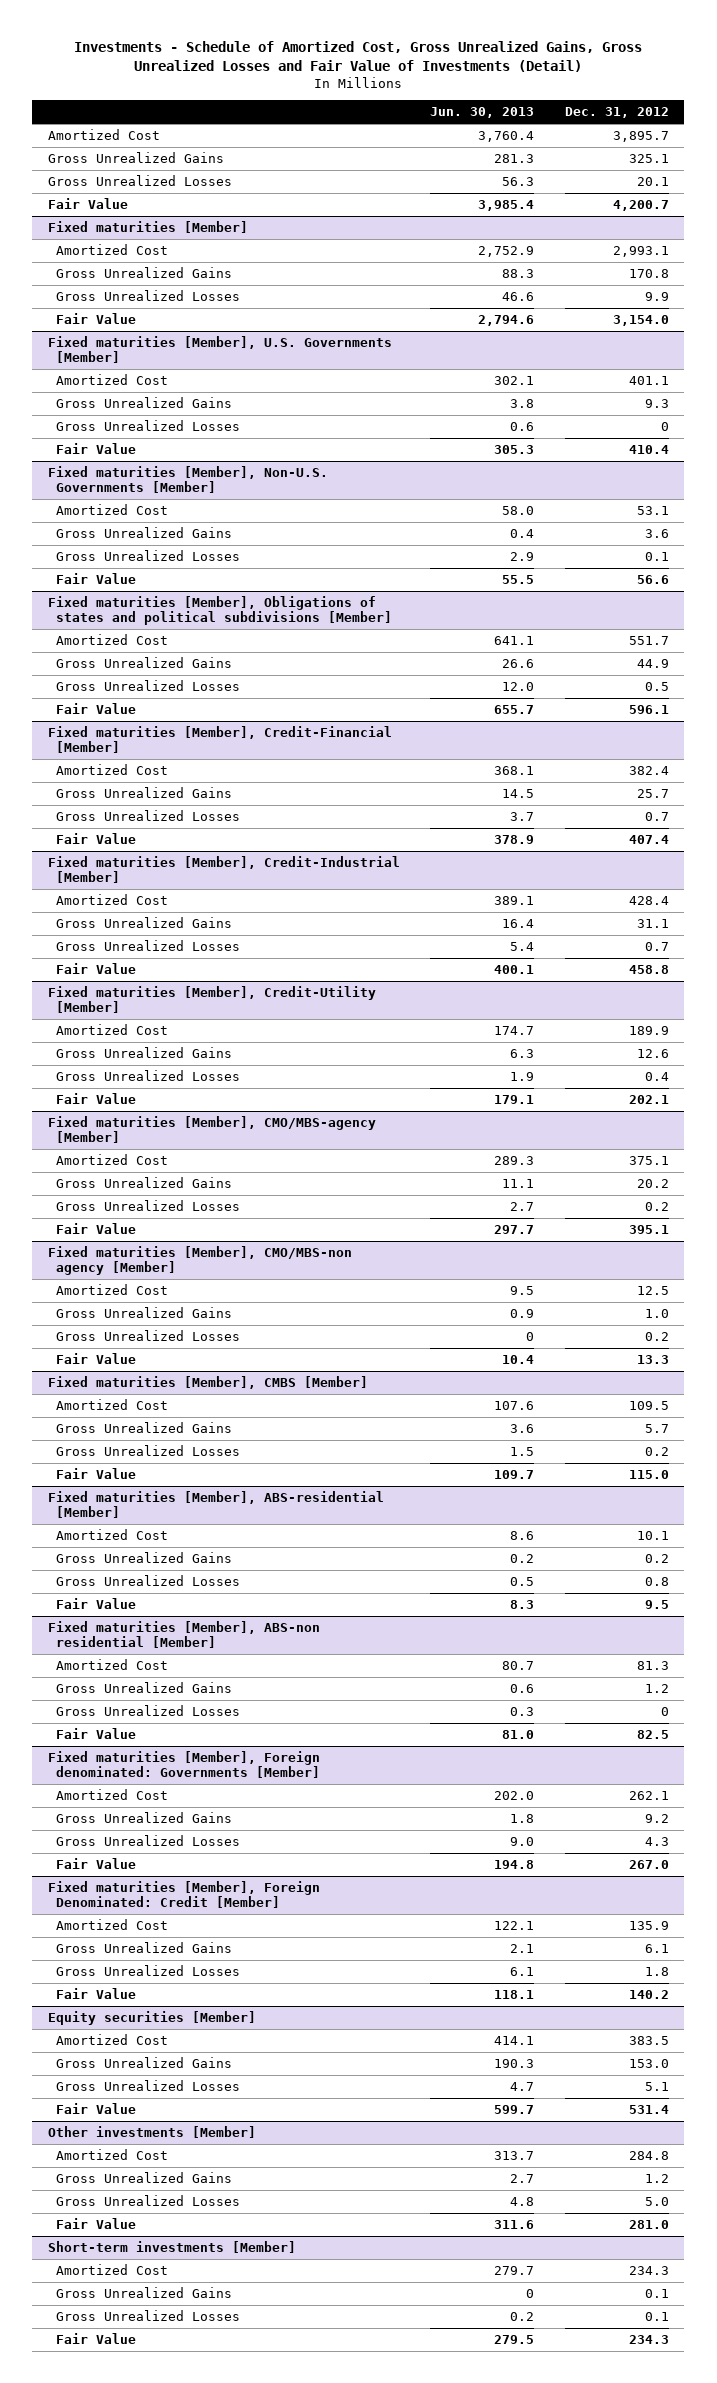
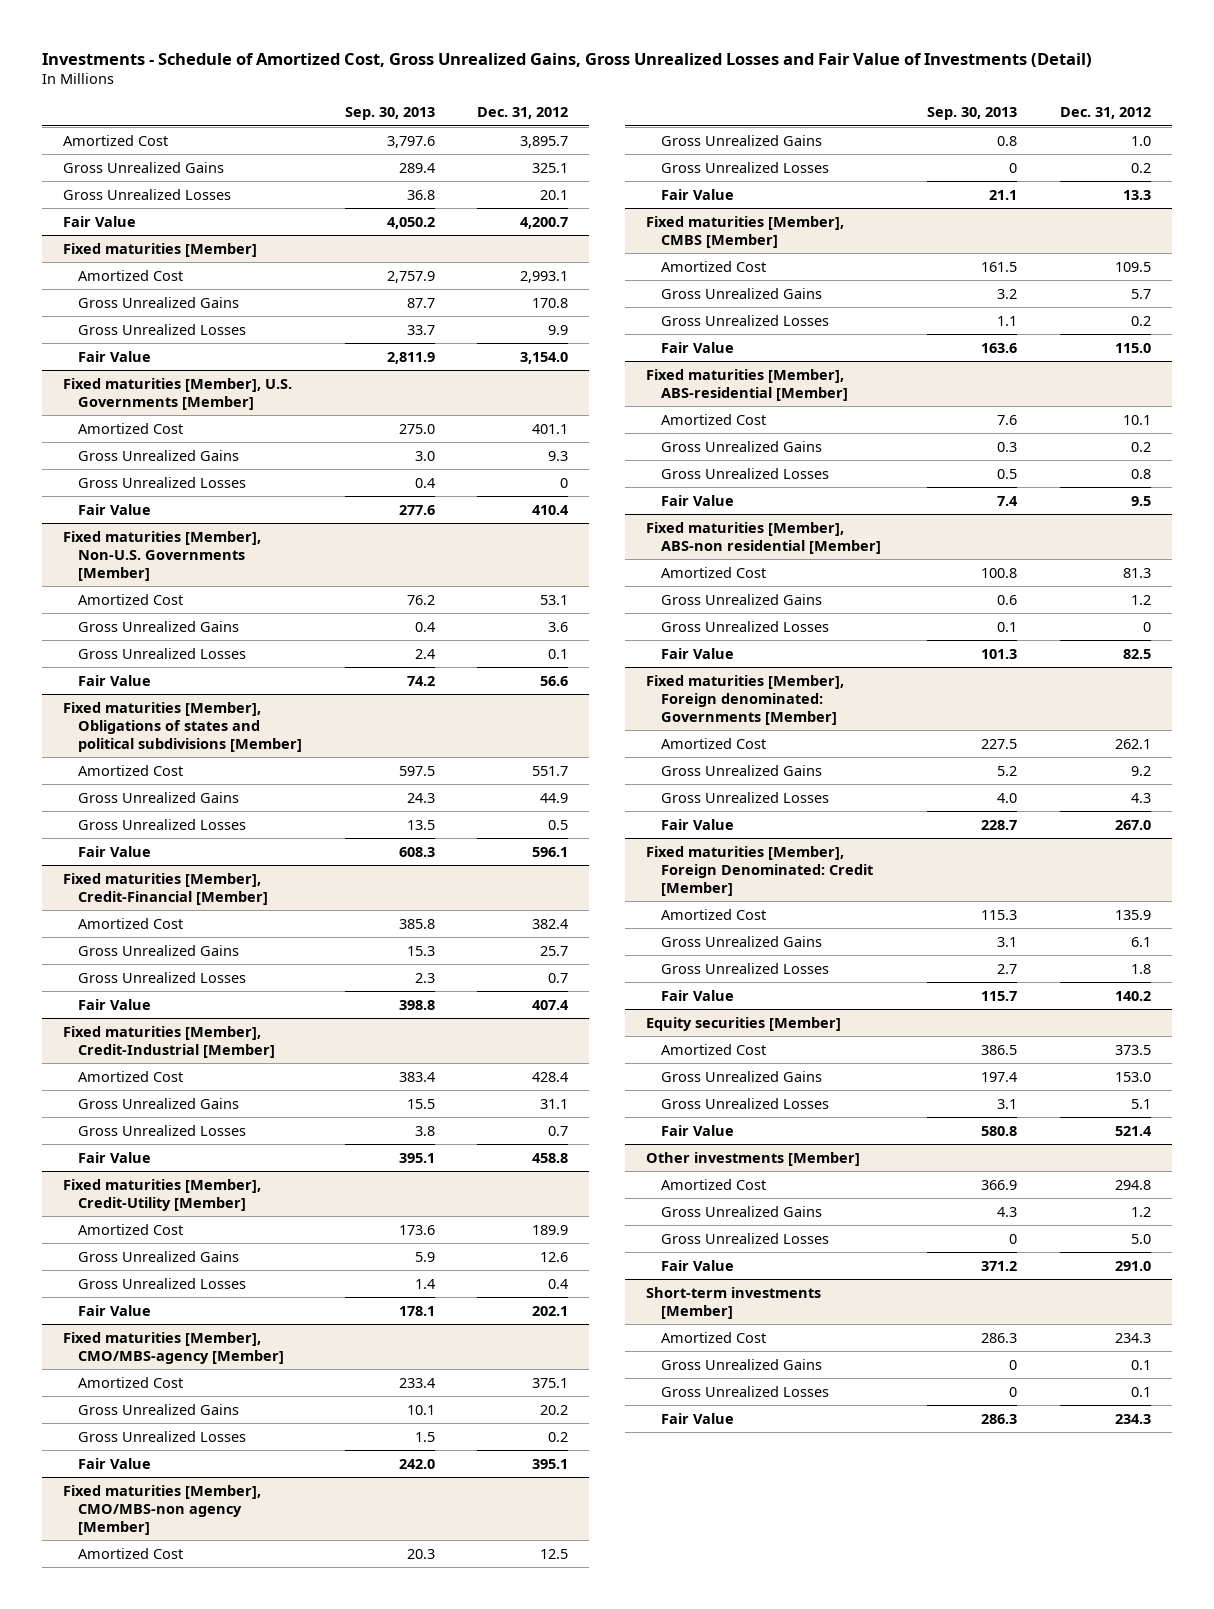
[430,107,535,119] Jun. 30, 2013 -> none
none -> [344,107,435,121] Sep. 30, 2013
[628,2036,669,2046] 383.5 -> [1114,1044,1151,1055] 373.5
[628,2105,669,2115] 531.4 -> [1114,1125,1152,1136] 521.4
[628,2151,669,2161] 284.8 -> [1114,1179,1151,1190] 294.8
[628,2220,669,2230] 281.0 -> [1114,1260,1151,1271] 291.0

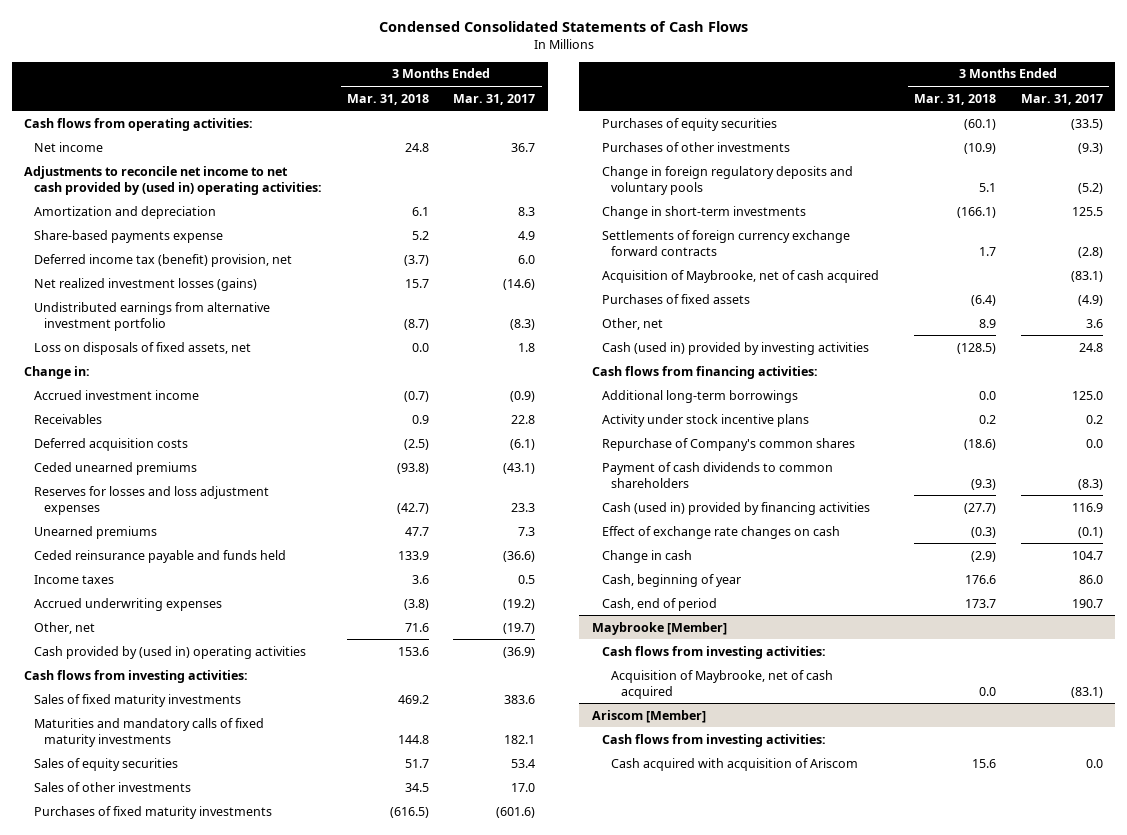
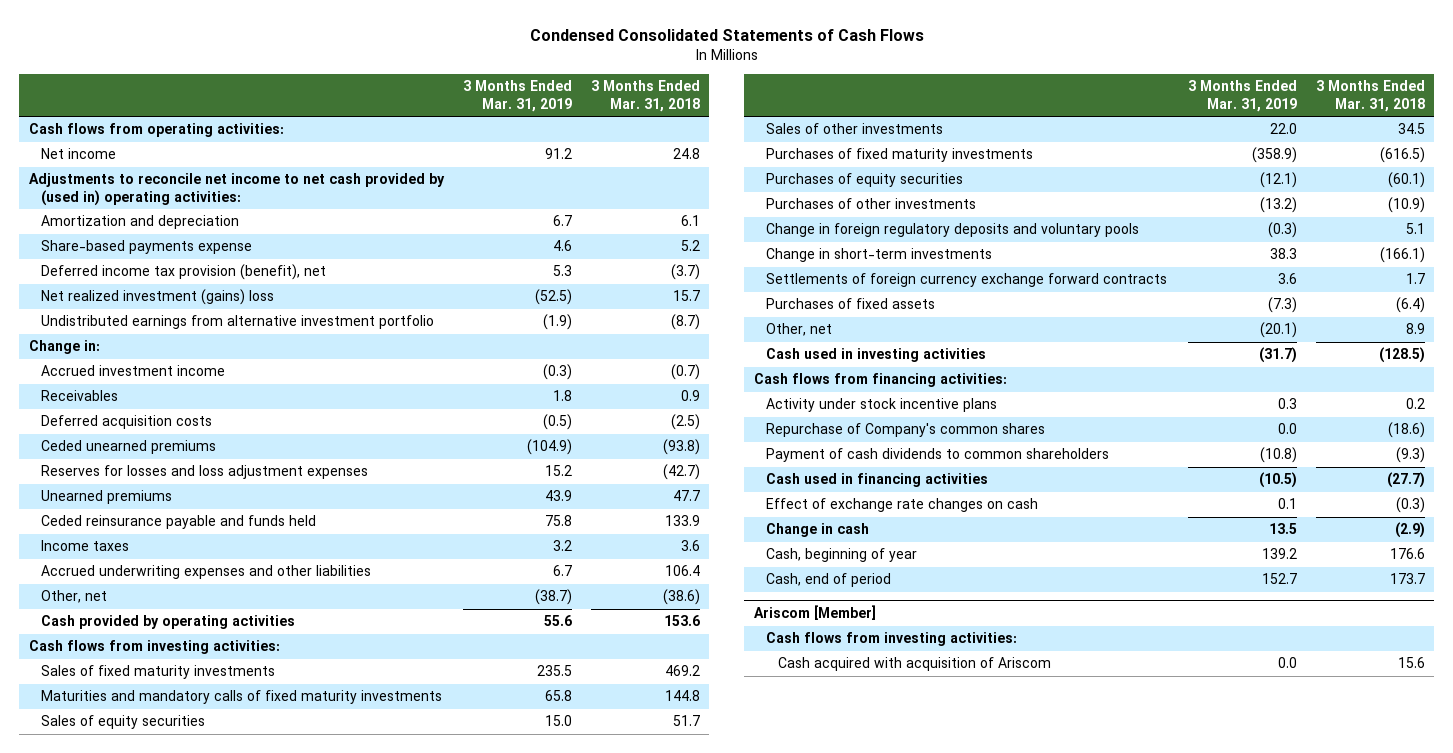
[453,93,536,105] Mar. 31, 2017 -> none
none -> [462,80,572,112] 3 Months Ended Mar. 31, 2019
[34,253,293,267] Deferred income tax (benefit) provision, net -> [40,264,326,281] Deferred income tax provision (benefit), net
[34,277,258,291] Net realized investment losses (gains) -> [40,289,274,306] Net realized investment (gains) loss
[34,341,252,355] Loss on disposals of fixed assets, net -> none
[34,597,223,611] Accrued underwriting expenses -> [40,565,371,580] Accrued underwriting expenses and other liabilities
[403,598,429,610] (3.8) -> [664,565,700,577] 106.4
[404,622,429,632] 71.6 -> [662,589,700,606] (38.6)
[34,645,307,659] Cash provided by (used in) operating activities -> [40,615,295,630] Cash provided by operating activities
[601,269,879,283] Acquisition of Maybrooke, net of cash acquired -> none
[601,341,869,355] Cash (used in) provided by investing activities -> [765,348,986,363] Cash used in investing activities
[601,389,798,403] Additional long-term borrowings -> none
[601,501,870,515] Cash (used in) provided by financing activities -> [765,473,988,488] Cash used in financing activities
[591,621,727,635] Maybrooke [Member] -> none
[601,645,826,659] Cash flows from investing activities: -> none
[611,669,834,699] Acquisition of Maybrooke, net of cash acquired -> none

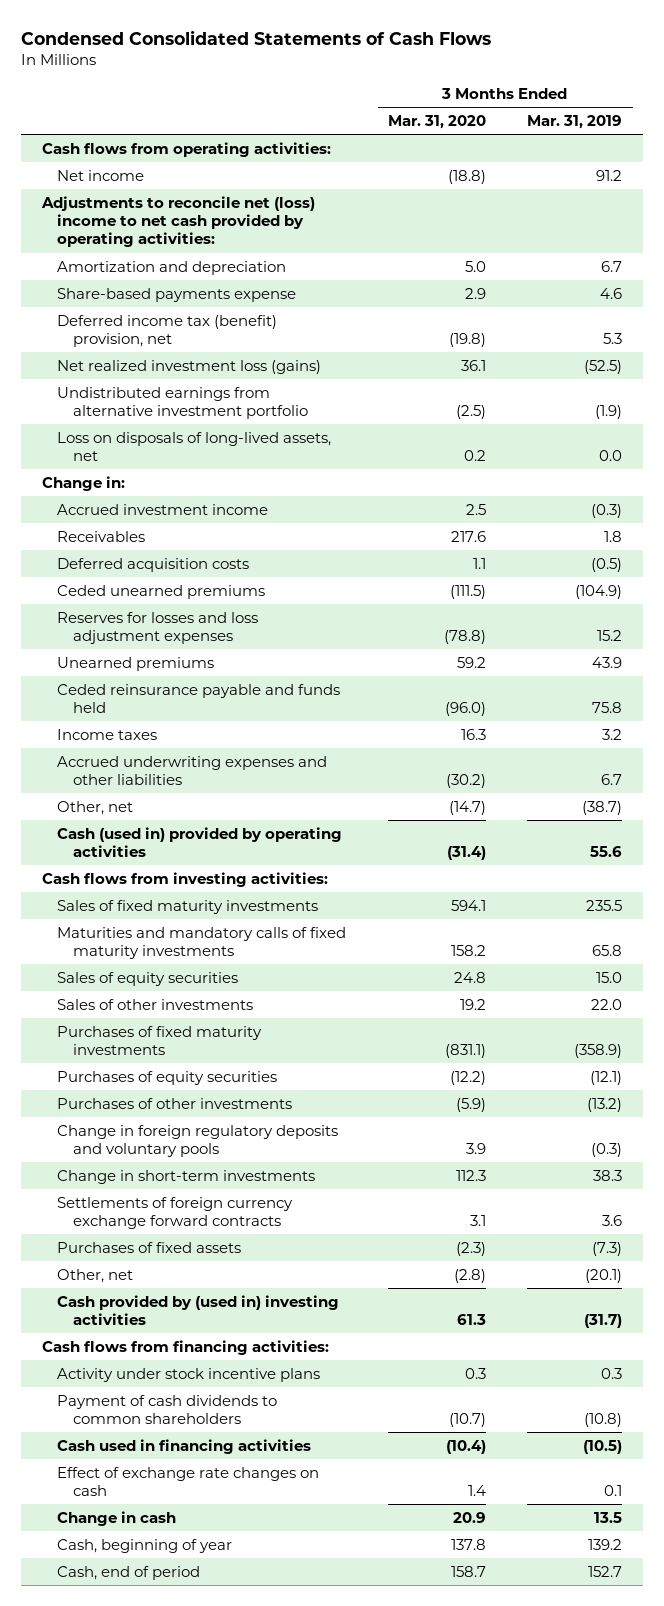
[590,80,700,112] 3 Months Ended Mar. 31, 2018 -> none
none -> [387,115,486,130] Mar. 31, 2020
[28,173,445,207] Adjustments to reconcile net income to net cash provided by (used in) operating activities: -> [40,195,315,248] Adjustments to reconcile net (loss) income to net cash provided by operating activities:
[40,264,326,281] Deferred income tax provision (benefit), net -> [57,314,278,348] Deferred income tax (benefit) provision, net
[40,289,274,306] Net realized investment (gains) loss -> [57,359,322,374] Net realized investment loss (gains)
none -> [57,431,332,462] Loss on disposals of long-lived assets, net
[40,615,295,630] Cash provided by operating activities -> [57,826,343,858] Cash (used in) provided by operating activities
[765,348,986,363] Cash used in investing activities -> [57,1294,340,1326] Cash provided by (used in) investing activities
[765,423,1045,438] Repurchase of Company's common shares -> none
[753,605,876,621] Ariscom [Member] -> none
[765,632,1017,647] Cash flows from investing activities: -> none
[778,657,1052,672] Cash acquired with acquisition of Ariscom -> none

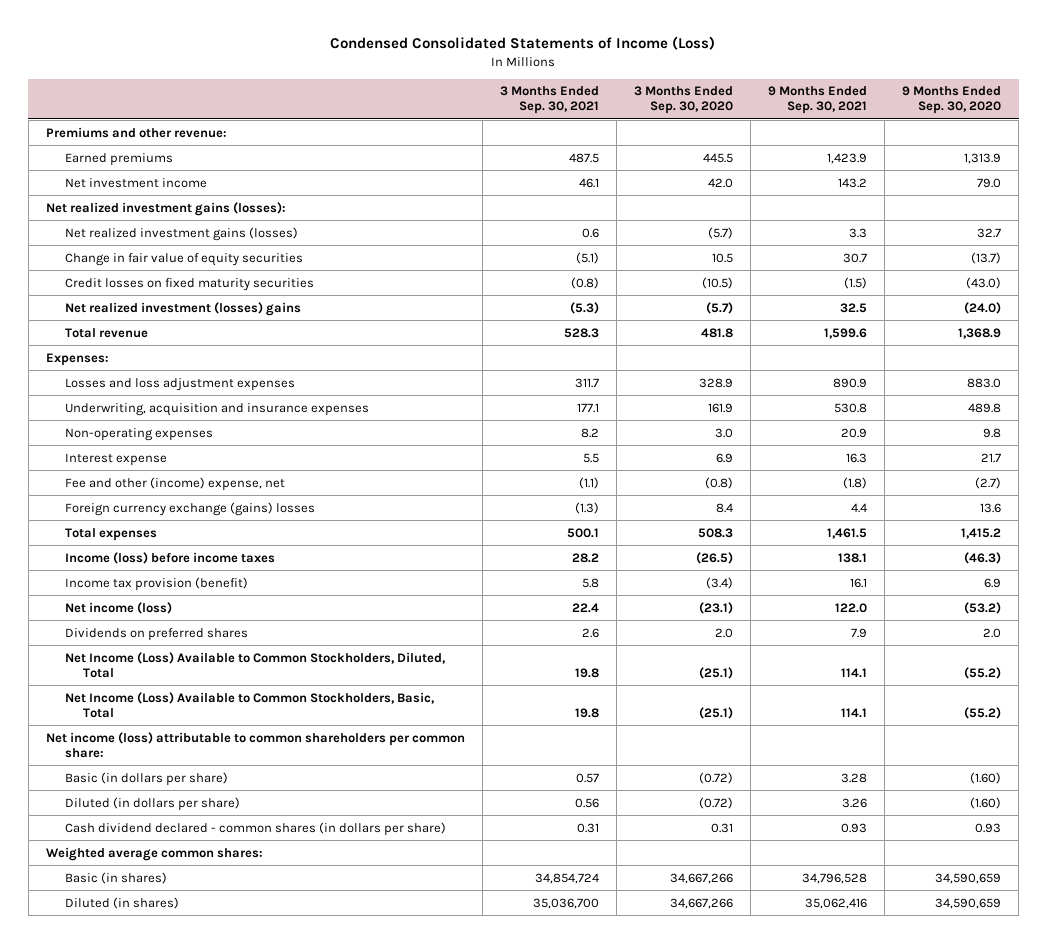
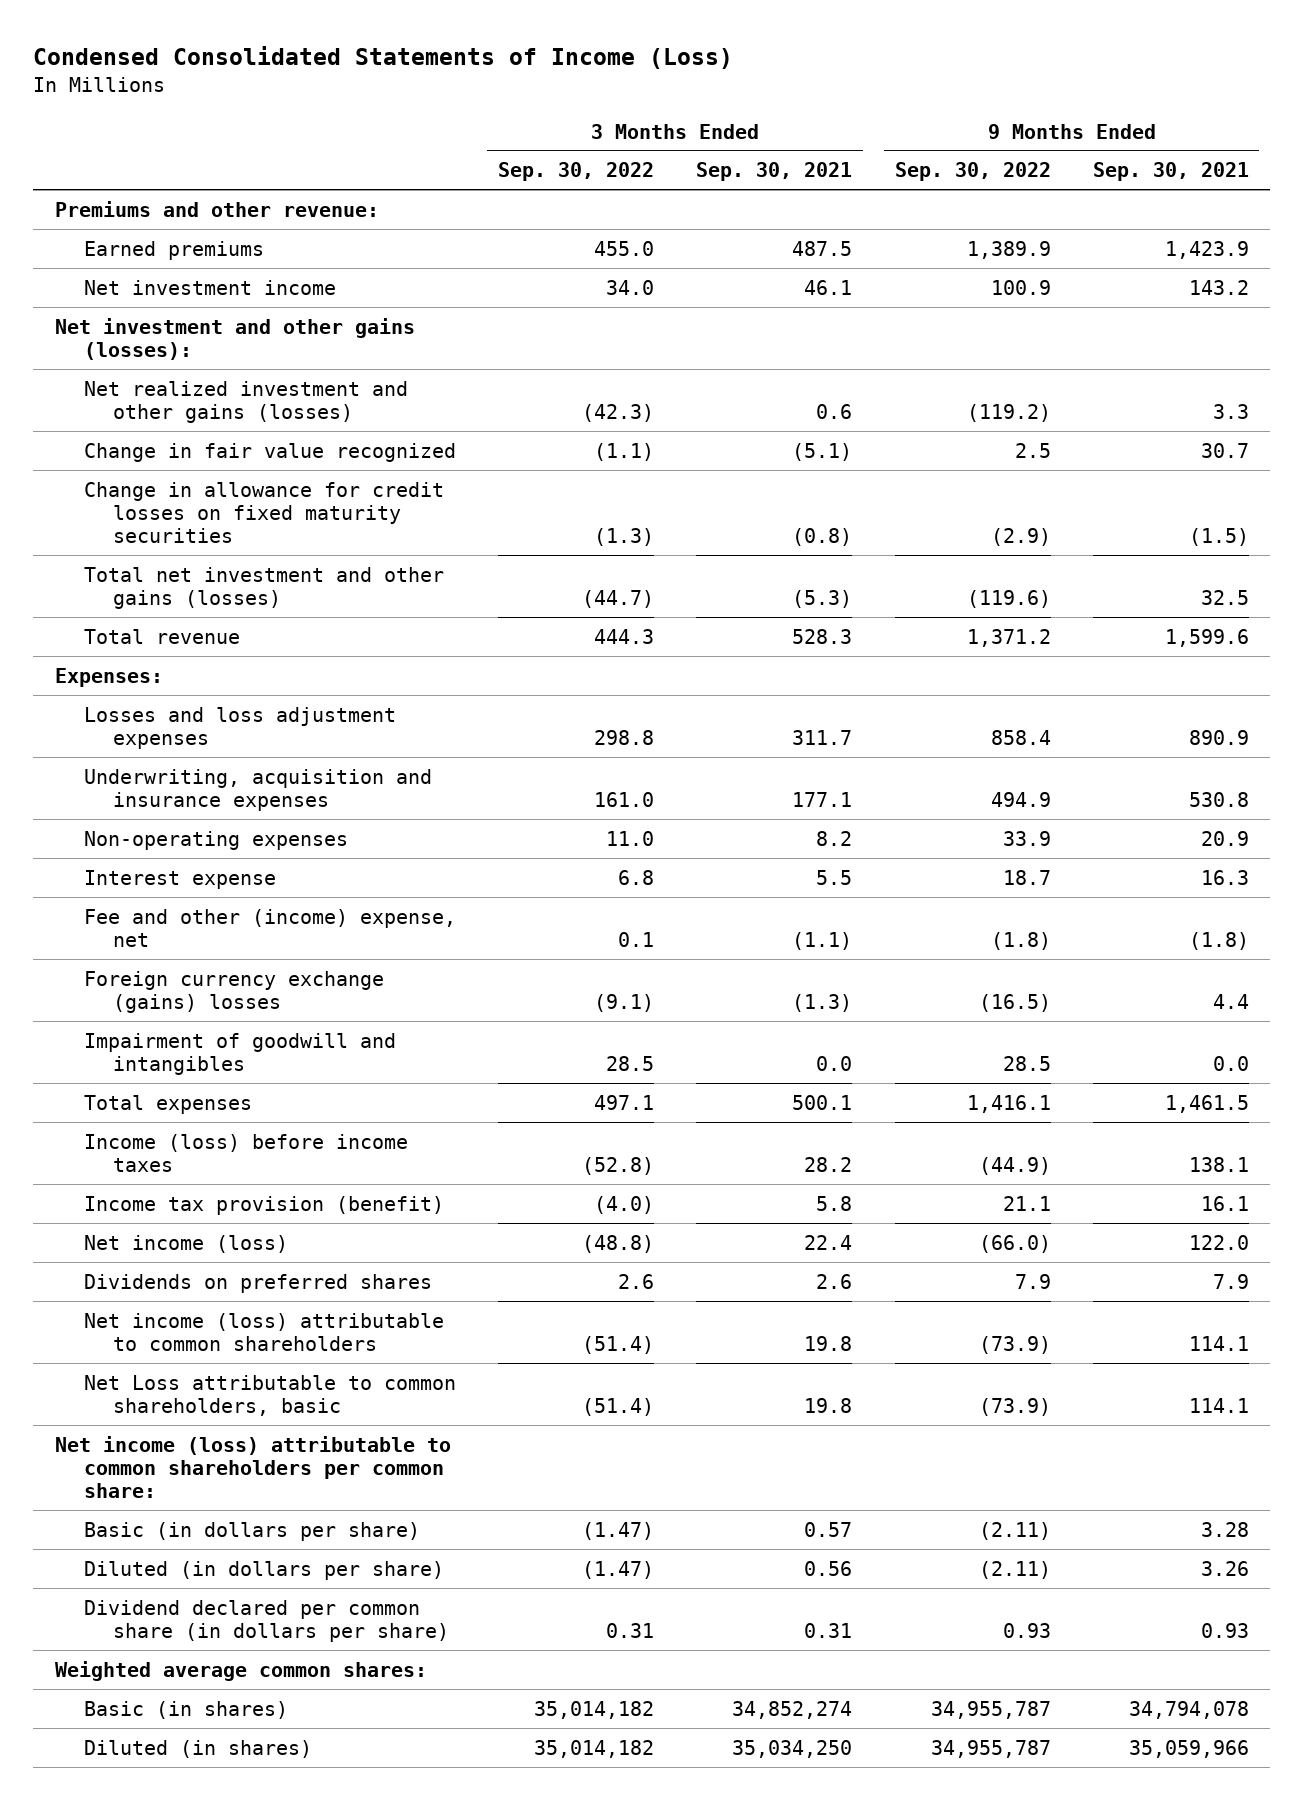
[633,86,733,115] 3 Months Ended Sep. 30, 2020 -> none
[902,86,1002,115] 9 Months Ended Sep. 30, 2020 -> none
none -> [497,162,654,182] Sep. 30, 2022
none -> [894,162,1051,182] Sep. 30, 2022
[45,201,286,216] Net realized investment gains (losses): -> [54,317,415,360] Net investment and other gains (losses):
[64,226,298,241] Net realized investment gains (losses) -> [83,380,408,423] Net realized investment and other gains (losses)
[64,252,303,266] Change in fair value of equity securities -> [83,442,456,462] Change in fair value recognized
[64,277,314,291] Credit losses on fixed maturity securities -> [83,481,444,544] Change in allowance for credit losses on fixed maturity securities
[64,301,301,316] Net realized investment (losses) gains -> [83,566,444,609] Total net investment and other gains (losses)
none -> [83,1032,396,1075] Impairment of goodwill and intangibles
[64,651,445,678] Net Income (Loss) Available to Common Stockholders, Diluted, Total -> [83,1312,444,1351] Net income (loss) attributable to common shareholders
[64,691,434,718] Net Income (Loss) Available to Common Stockholders, Basic, Total -> [83,1374,456,1416] Net Loss attributable to common shareholders, basic
[64,821,446,836] Cash dividend declared - common shares (in dollars per share) -> [83,1599,449,1642] Dividend declared per common share (in dollars per share)
[534,872,599,884] 34,854,724 -> [732,1700,853,1719] 34,852,274
[801,872,867,884] 34,796,528 -> [1128,1700,1249,1719] 34,794,078
[532,897,599,909] 35,036,700 -> [732,1739,853,1758] 35,034,250
[804,897,867,909] 35,062,416 -> [1128,1739,1249,1758] 35,059,966

